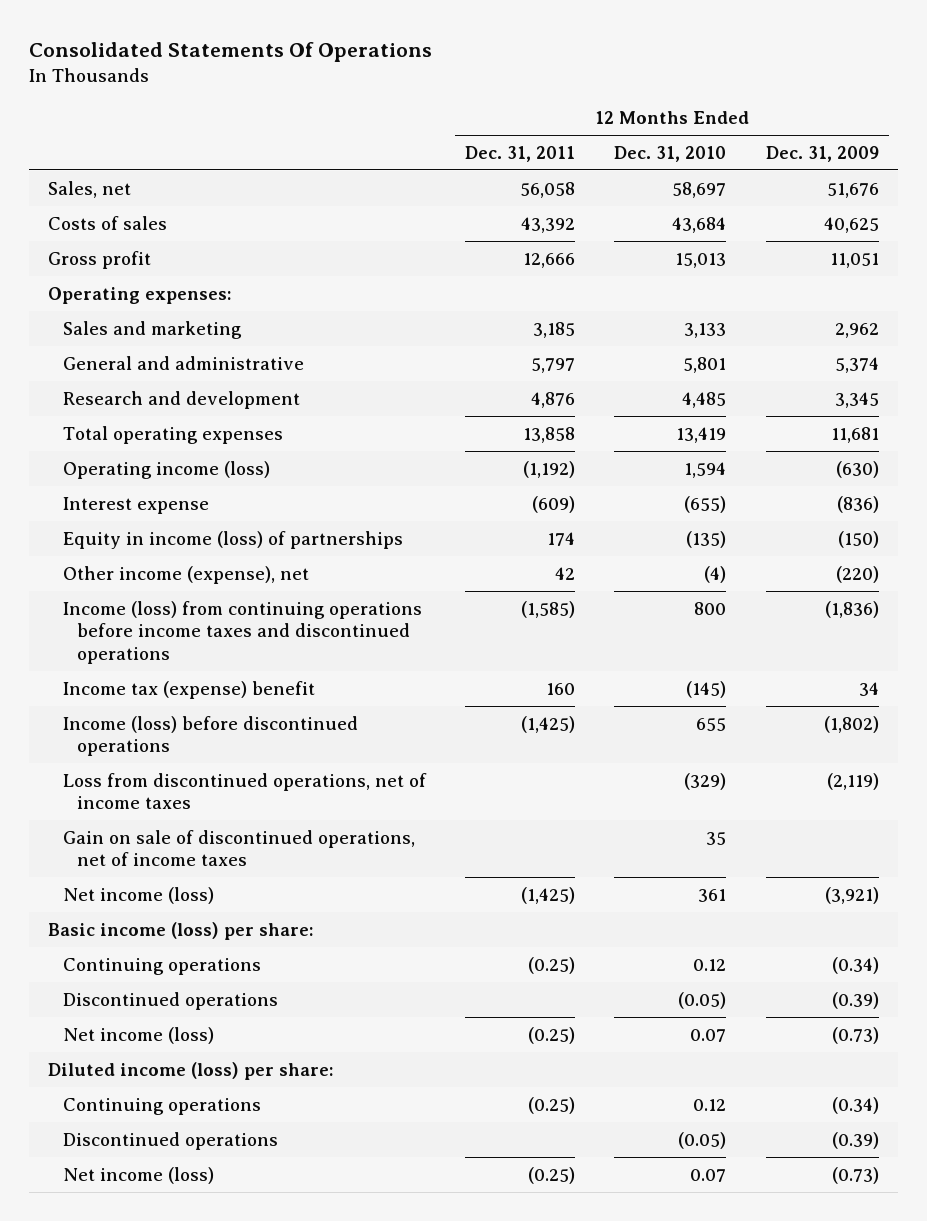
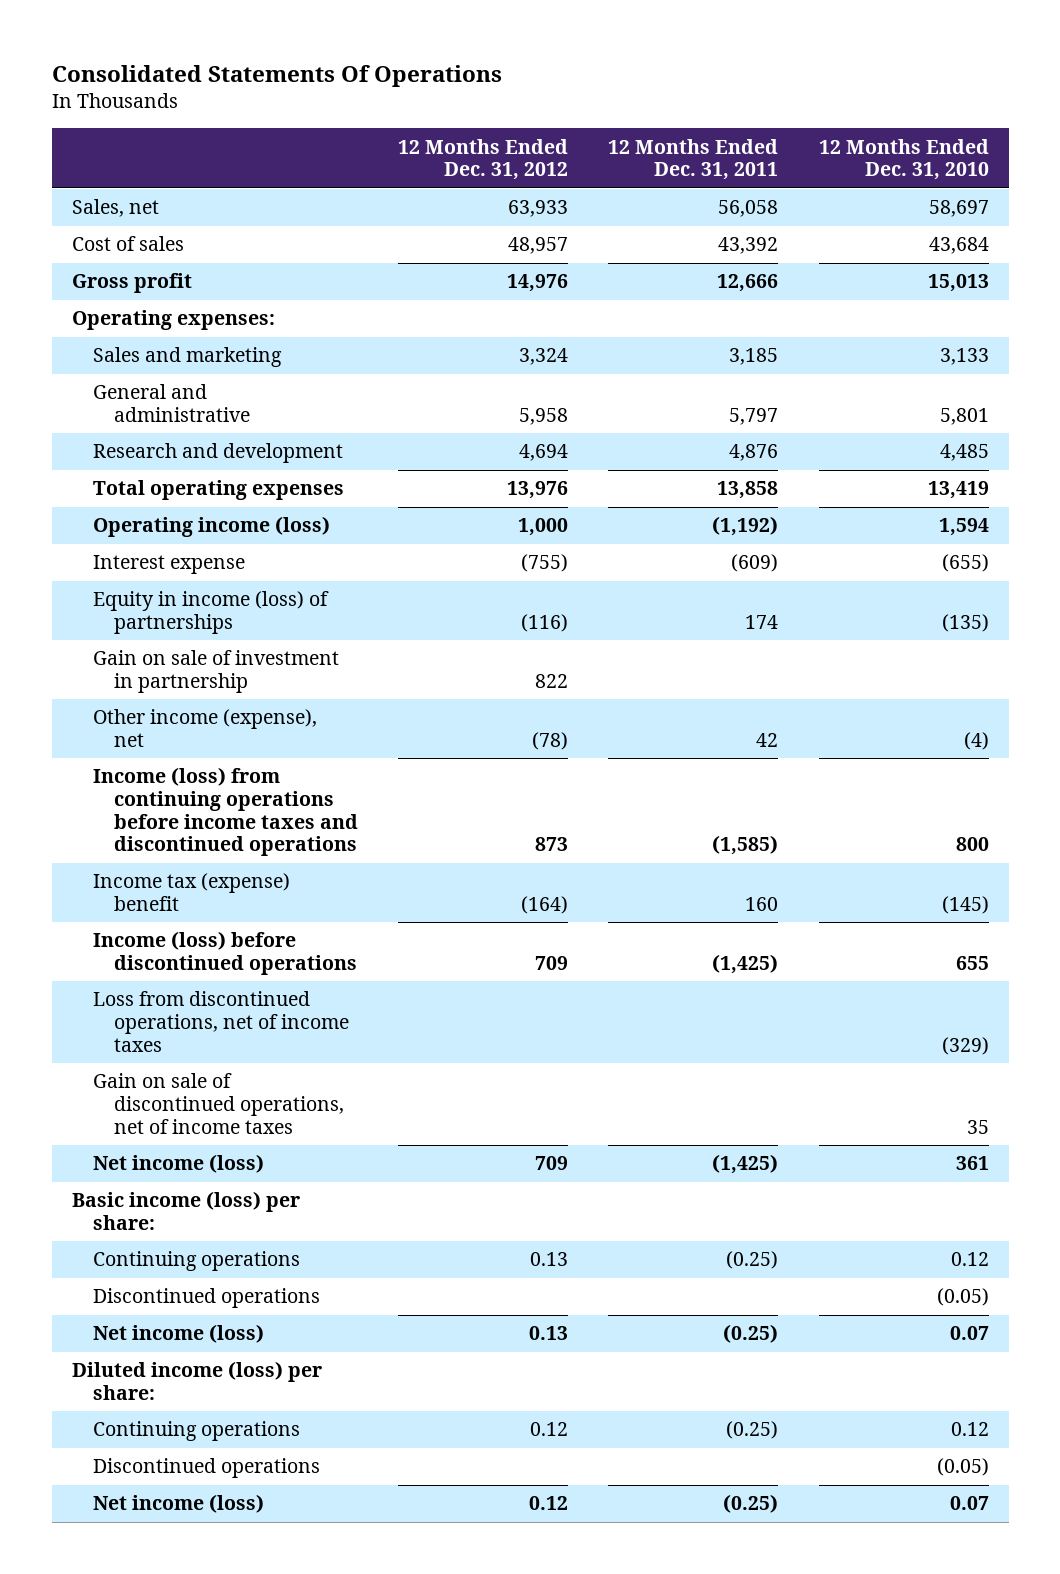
[765,145,879,162] Dec. 31, 2009 -> none
none -> [398,138,569,181] 12 Months Ended Dec. 31, 2012
[48,215,168,230] Costs of sales -> [71,236,184,252] Cost of sales
none -> [92,650,339,694] Gain on sale of investment in partnership

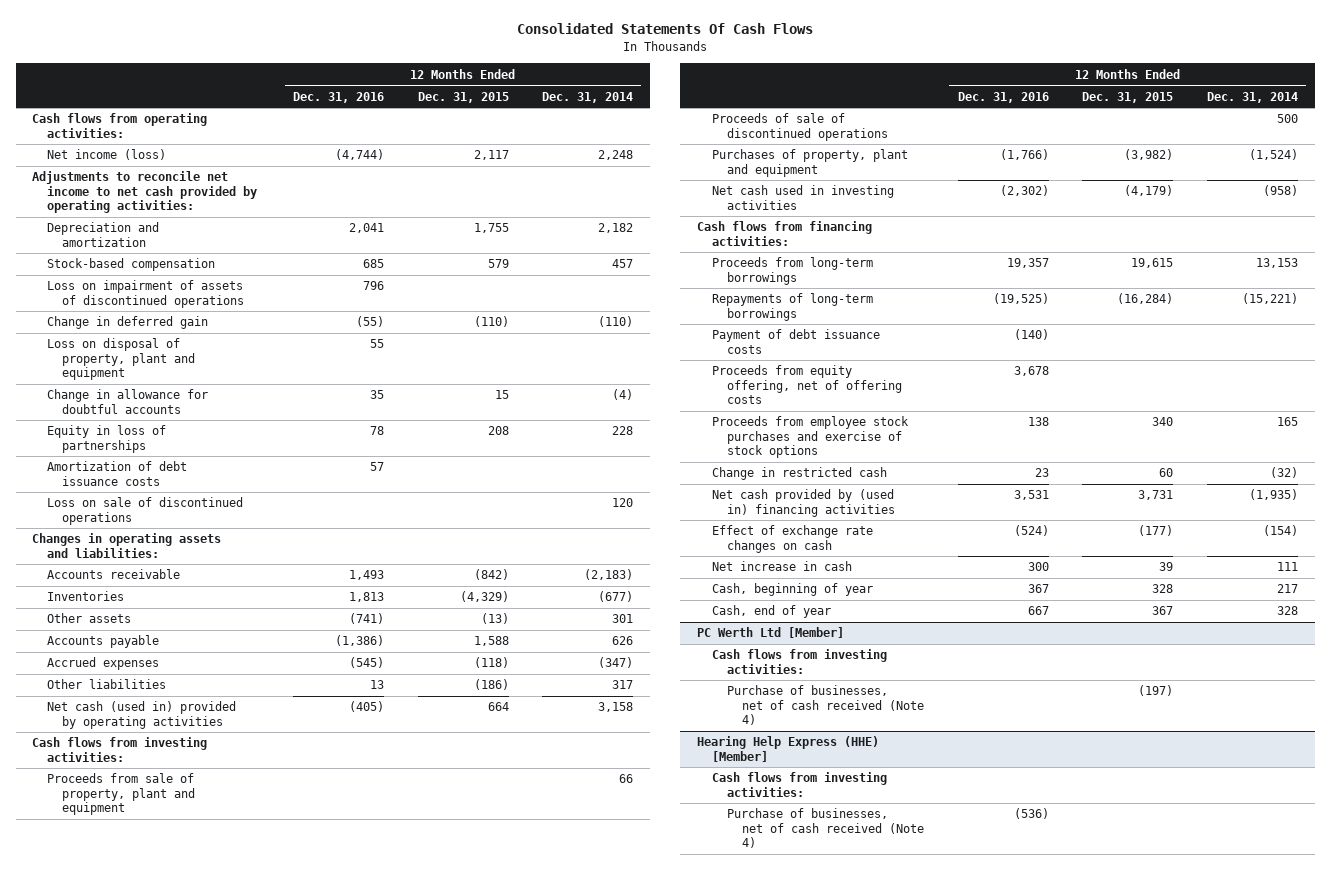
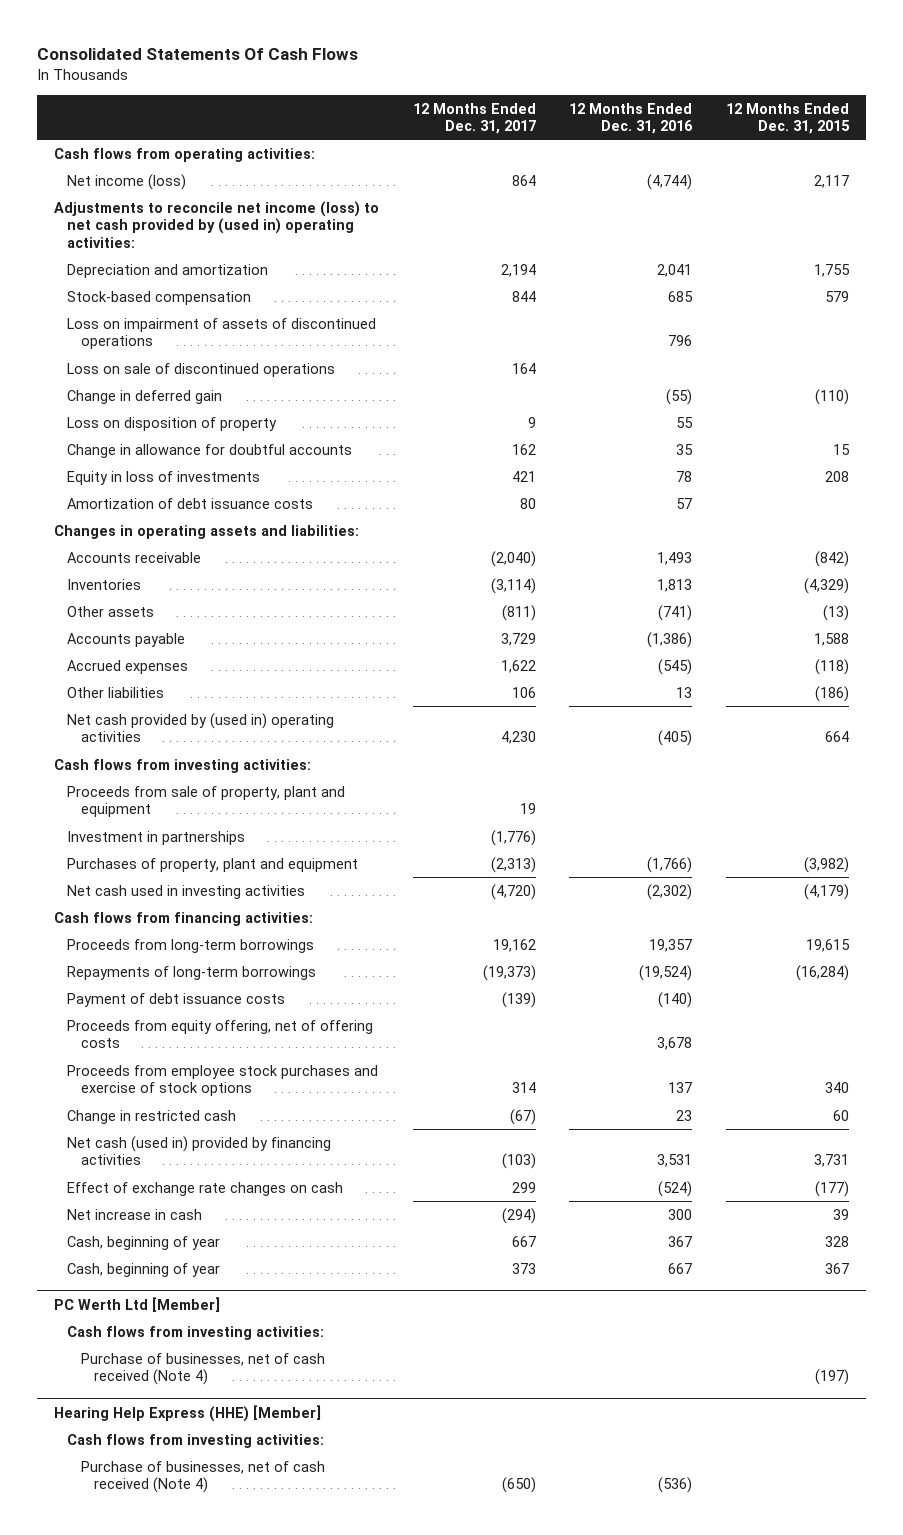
[542,91,634,103] Dec. 31, 2014 -> none
none -> [412,102,536,134] 12 Months Ended Dec. 31, 2017
[32,171,258,213] Adjustments to reconcile net income to net cash provided by operating activities: -> [54,200,380,248] Adjustments to reconcile net income (loss) to net cash provided by (used in) operating activities:
[47,497,244,525] Loss on sale of discontinued operations -> [67,362,336,377] Loss on sale of discontinued operations
[47,338,196,380] Loss on disposal of property, plant and equipment -> [67,416,278,431] Loss on disposition of property
[47,425,167,453] Equity in loss of partnerships -> [67,470,261,485] Equity in loss of investments
[47,701,237,729] Net cash (used in) provided by operating activities -> [67,712,335,743] Net cash provided by (used in) operating activities
[712,113,889,141] Proceeds of sale of discontinued operations -> none
none -> [67,830,246,845] Investment in partnerships
[992,293,1049,305] (19,525) -> [639,964,693,981] (19,524)
[1027,417,1049,427] 138 -> [668,1082,693,1094] 137
[712,489,896,517] Net cash provided by (used in) financing activities -> [67,1135,332,1166] Net cash (used in) provided by financing activities
[712,605,832,619] Cash, end of year -> [67,1262,221,1277] Cash, beginning of year

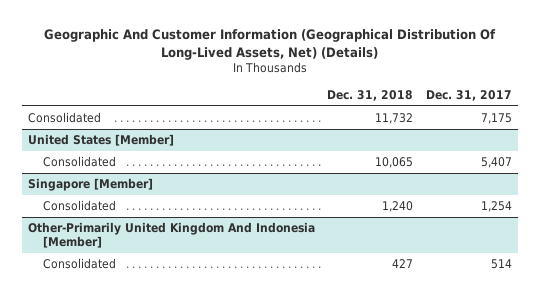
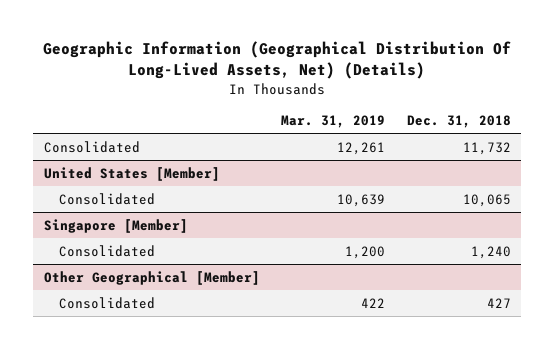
[43,29,496,61] Geographic And Customer Information (Geographical Distribution Of Long-Lived Assets, Net) (Details) -> [43,41,512,80] Geographic Information (Geographical Distribution Of Long-Lived Assets, Net) (Details)
[426,89,513,101] Dec. 31, 2017 -> none
none -> [281,114,386,128] Mar. 31, 2019
[27,222,315,249] Other-Primarily United Kingdom And Indonesia [Member] -> [44,270,261,285] Other Geographical [Member]

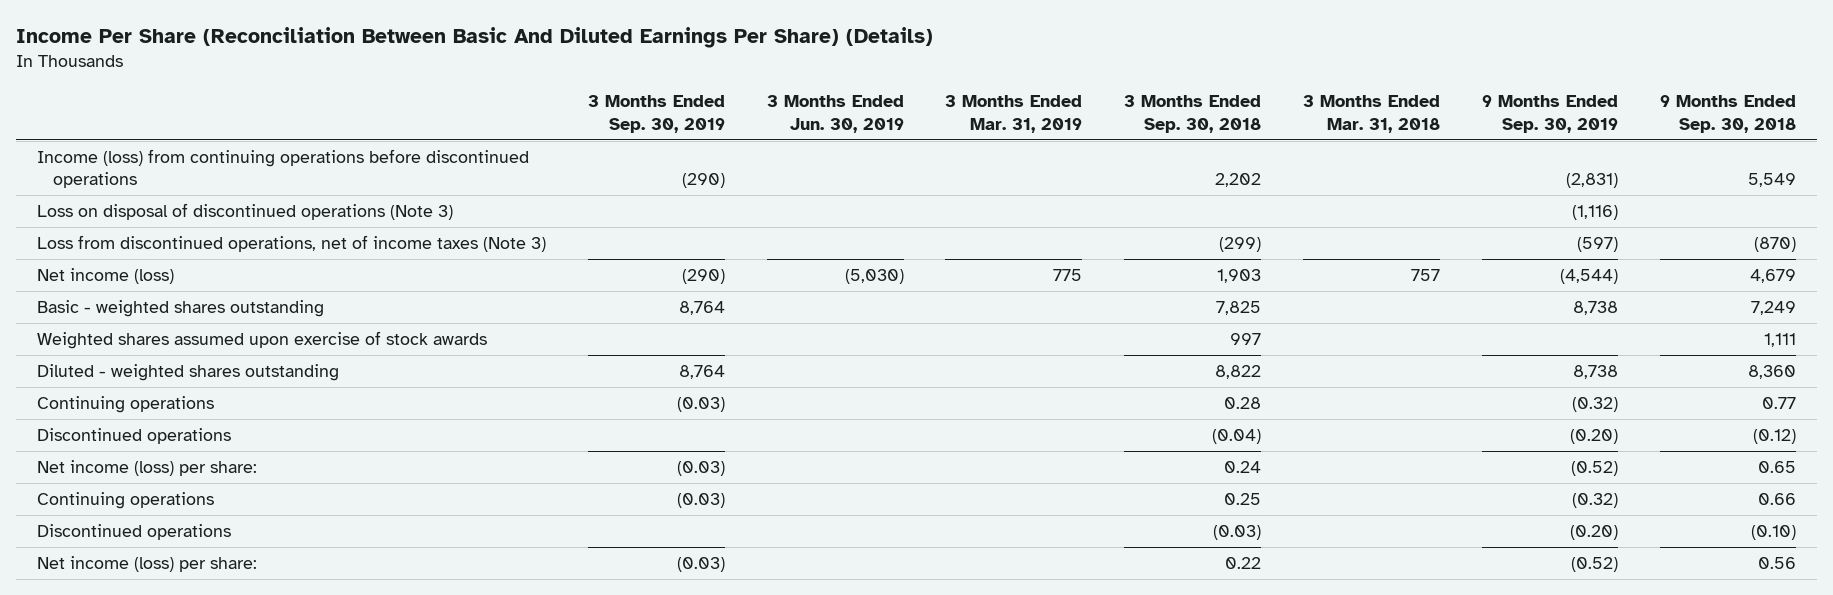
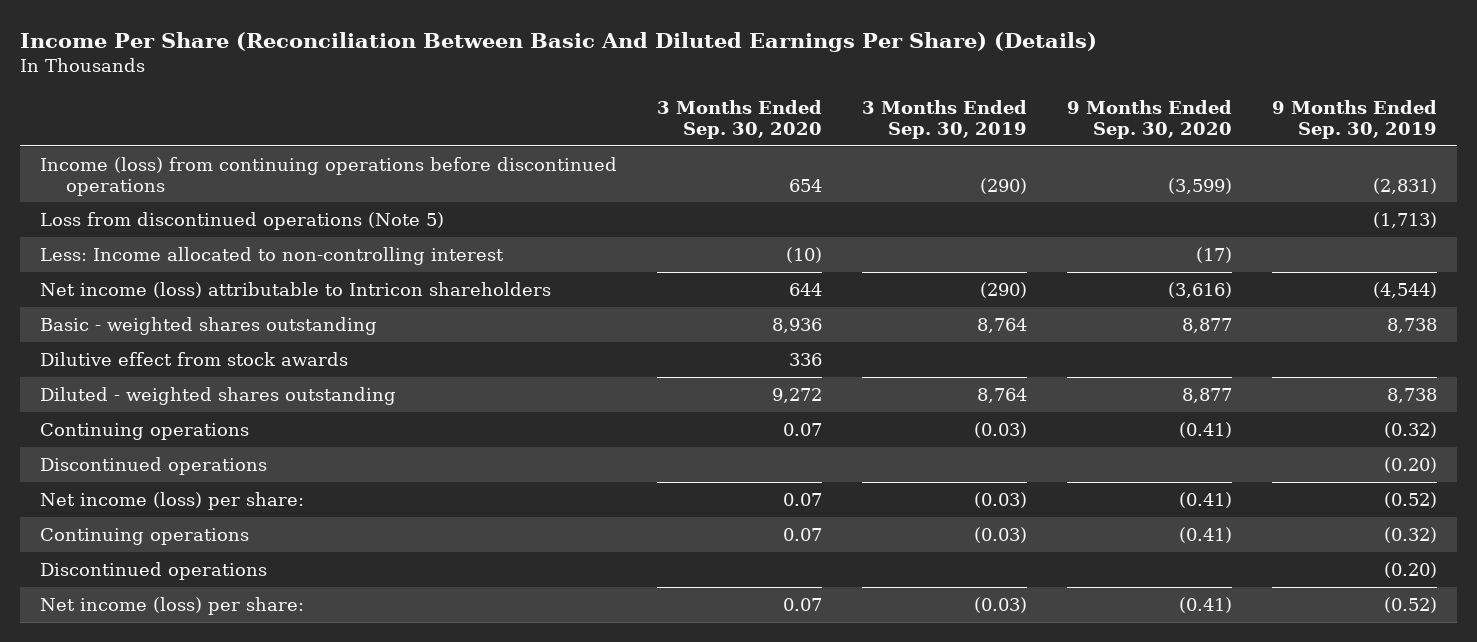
[766,95,904,133] 3 Months Ended Jun. 30, 2019 -> none
[945,95,1083,133] 3 Months Ended Mar. 31, 2019 -> none
[1124,95,1262,133] 3 Months Ended Sep. 30, 2018 -> none
[1303,95,1441,133] 3 Months Ended Mar. 31, 2018 -> none
[1660,95,1797,133] 9 Months Ended Sep. 30, 2018 -> none
none -> [656,100,822,140] 3 Months Ended Sep. 30, 2020
none -> [1067,100,1233,140] 9 Months Ended Sep. 30, 2020
[36,203,453,221] Loss on disposal of discontinued operations (Note 3) -> none
[36,235,546,253] Loss from discontinued operations, net of income taxes (Note 3) -> none
none -> [39,211,444,230] Loss from discontinued operations (Note 5)
none -> [39,246,504,265] Less: Income allocated to non-controlling interest
[36,268,174,285] Net income (loss) -> [39,281,551,298] Net income (loss) attributable to Intricon shareholders
[36,331,487,350] Weighted shares assumed upon exercise of stock awards -> [39,351,348,366] Dilutive effect from stock awards

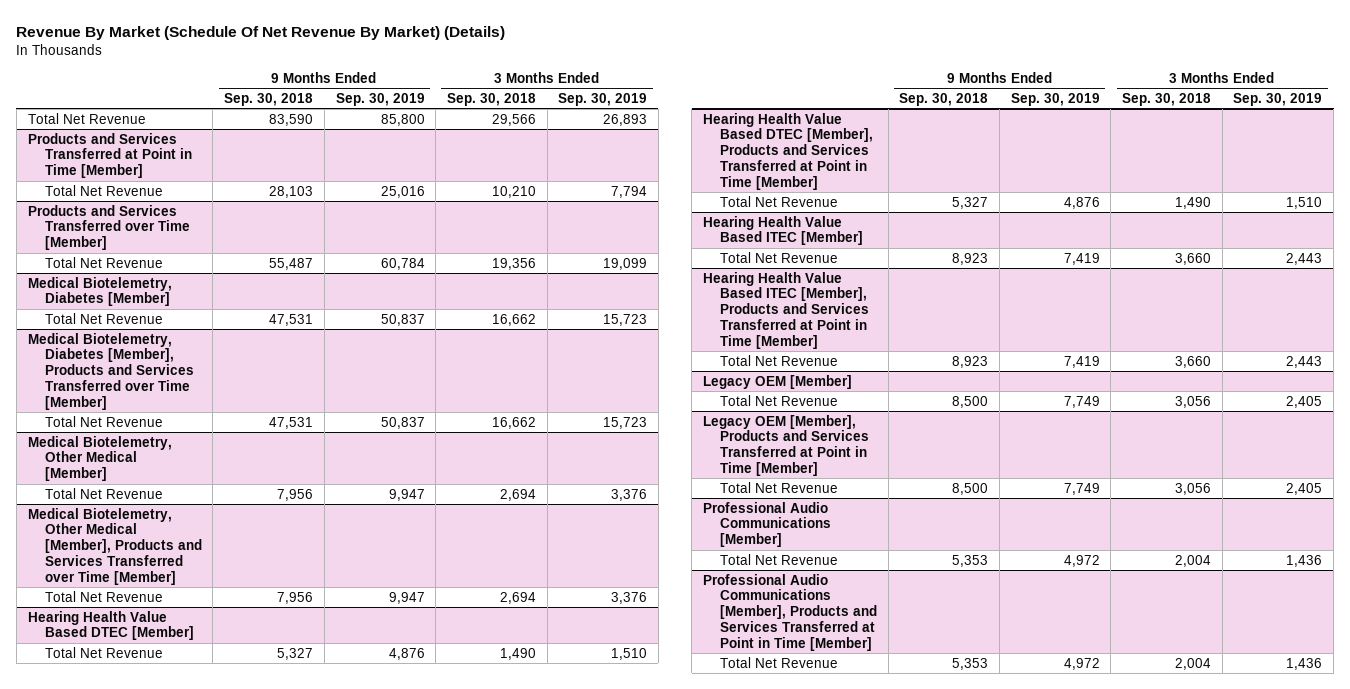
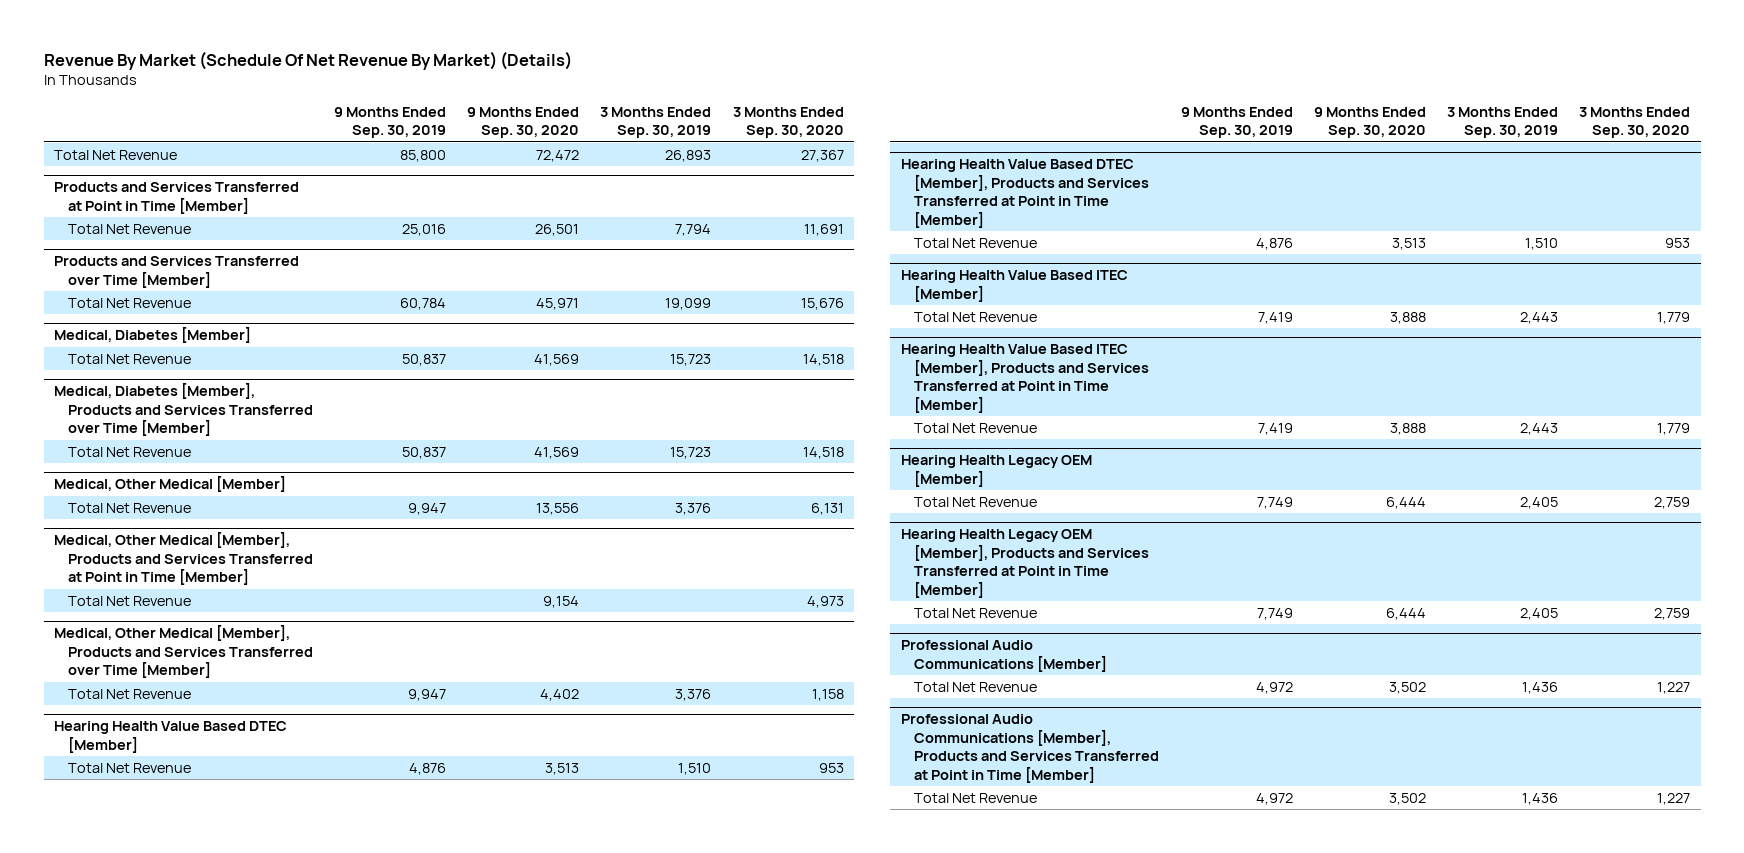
[224,92,314,106] Sep. 30, 2018 -> none
[446,92,536,106] Sep. 30, 2018 -> none
none -> [467,106,580,139] 9 Months Ended Sep. 30, 2020
none -> [732,106,844,139] 3 Months Ended Sep. 30, 2020
[27,276,172,307] Medical Biotelemetry, Diabetes [Member] -> [54,327,252,344] Medical, Diabetes [Member]
[27,332,194,410] Medical Biotelemetry, Diabetes [Member], Products and Services Transferred over Time [Member] -> [54,383,313,437] Medical, Diabetes [Member], Products and Services Transferred over Time [Member]
[27,435,172,482] Medical Biotelemetry, Other Medical [Member] -> [54,476,287,493] Medical, Other Medical [Member]
none -> [54,532,313,586] Medical, Other Medical [Member], Products and Services Transferred at Point in Time [Member]
none -> [67,595,191,606] Total Net Revenue
[27,507,202,585] Medical Biotelemetry, Other Medical [Member], Products and Services Transferred over Time [Member] -> [54,625,313,679] Medical, Other Medical [Member], Products and Services Transferred over Time [Member]
[702,374,852,389] Legacy OEM [Member] -> [900,455,1092,487] Hearing Health Legacy OEM [Member]
[702,414,869,476] Legacy OEM [Member], Products and Services Transferred at Point in Time [Member] -> [900,529,1150,599] Hearing Health Legacy OEM [Member], Products and Services Transferred at Point in Time [Member]

